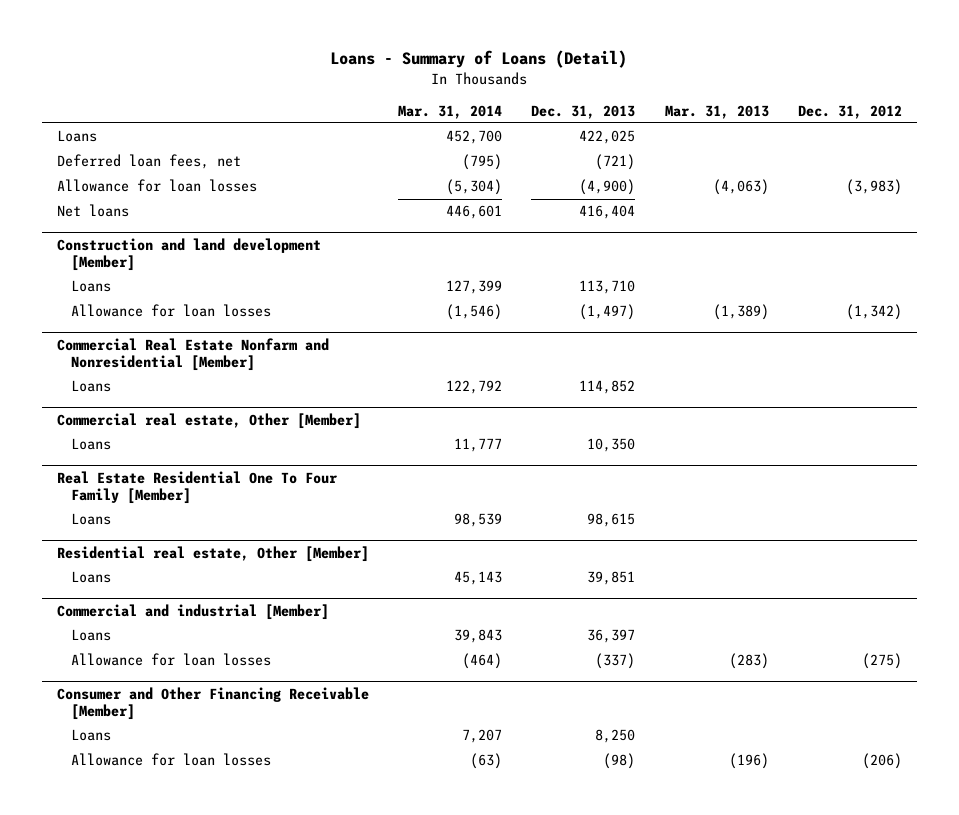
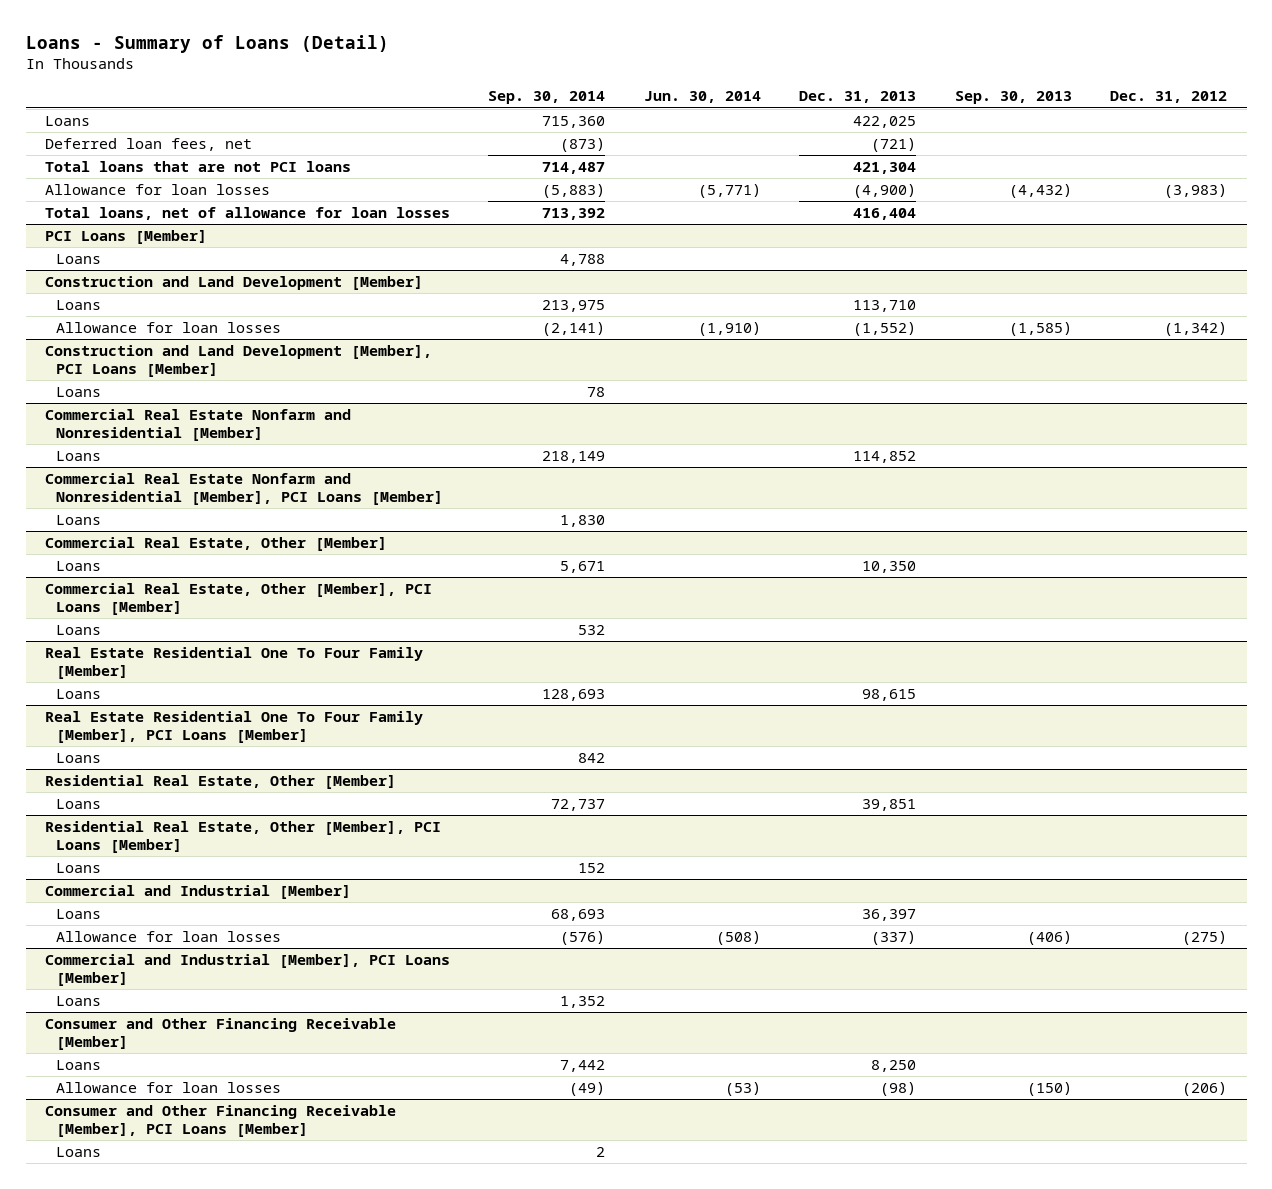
[398,104,503,119] Mar. 31, 2014 -> none
[664,104,769,119] Mar. 31, 2013 -> none
none -> [488,91,606,105] Sep. 30, 2014
none -> [643,91,761,104] Jun. 30, 2014
none -> [954,91,1072,105] Sep. 30, 2013
none -> [44,161,351,173] Total loans that are not PCI loans
[56,204,129,218] Net loans -> [44,207,450,221] Total loans, net of allowance for loan losses
none -> [44,230,207,245] PCI Loans [Member]
none -> [56,254,102,265] Loans
[56,237,321,272] Construction and land development [Member] -> [44,276,423,291] Construction and Land Development [Member]
[579,304,636,321] (1,497) -> [853,322,917,337] (1,552)
none -> [44,345,432,377] Construction and Land Development [Member], PCI Loans [Member]
none -> [56,387,102,398] Loans
none -> [44,473,444,505] Commercial Real Estate Nonfarm and Nonresidential [Member], PCI Loans [Member]
none -> [56,515,102,526] Loans
[56,412,361,429] Commercial real estate, Other [Member] -> [44,537,387,552] Commercial Real Estate, Other [Member]
none -> [44,583,432,615] Commercial Real Estate, Other [Member], PCI Loans [Member]
none -> [56,625,102,636] Loans
none -> [44,711,423,743] Real Estate Residential One To Four Family [Member], PCI Loans [Member]
none -> [56,753,102,764] Loans
[56,545,369,562] Residential real estate, Other [Member] -> [44,775,396,790] Residential Real Estate, Other [Member]
none -> [44,821,441,853] Residential Real Estate, Other [Member], PCI Loans [Member]
none -> [56,863,102,874] Loans
[56,603,329,620] Commercial and industrial [Member] -> [44,885,351,900] Commercial and Industrial [Member]
none -> [44,954,450,986] Commercial and Industrial [Member], PCI Loans [Member]
none -> [56,996,102,1007] Loans
none -> [44,1105,396,1137] Consumer and Other Financing Receivable [Member], PCI Loans [Member]
none -> [56,1147,102,1158] Loans

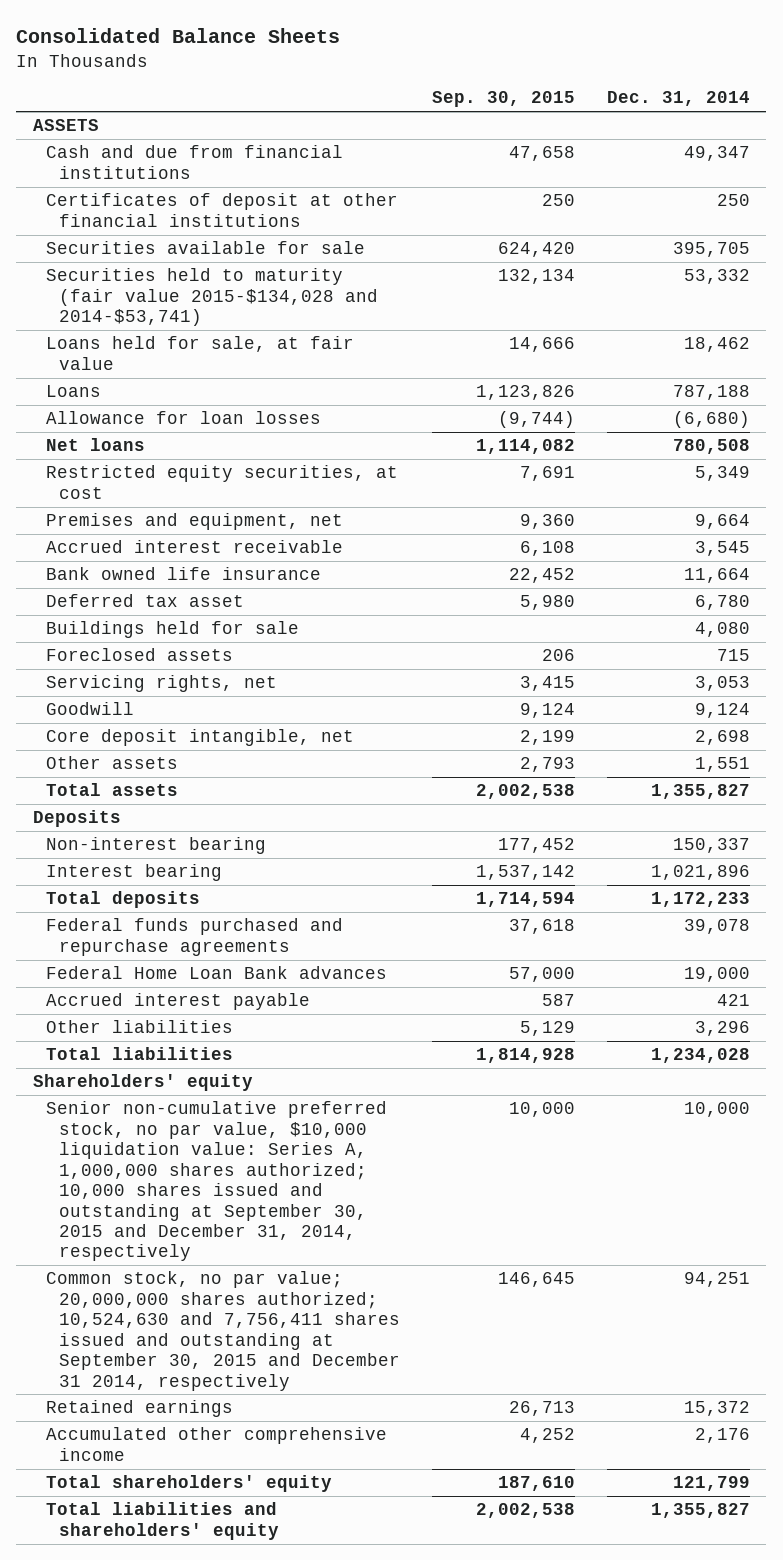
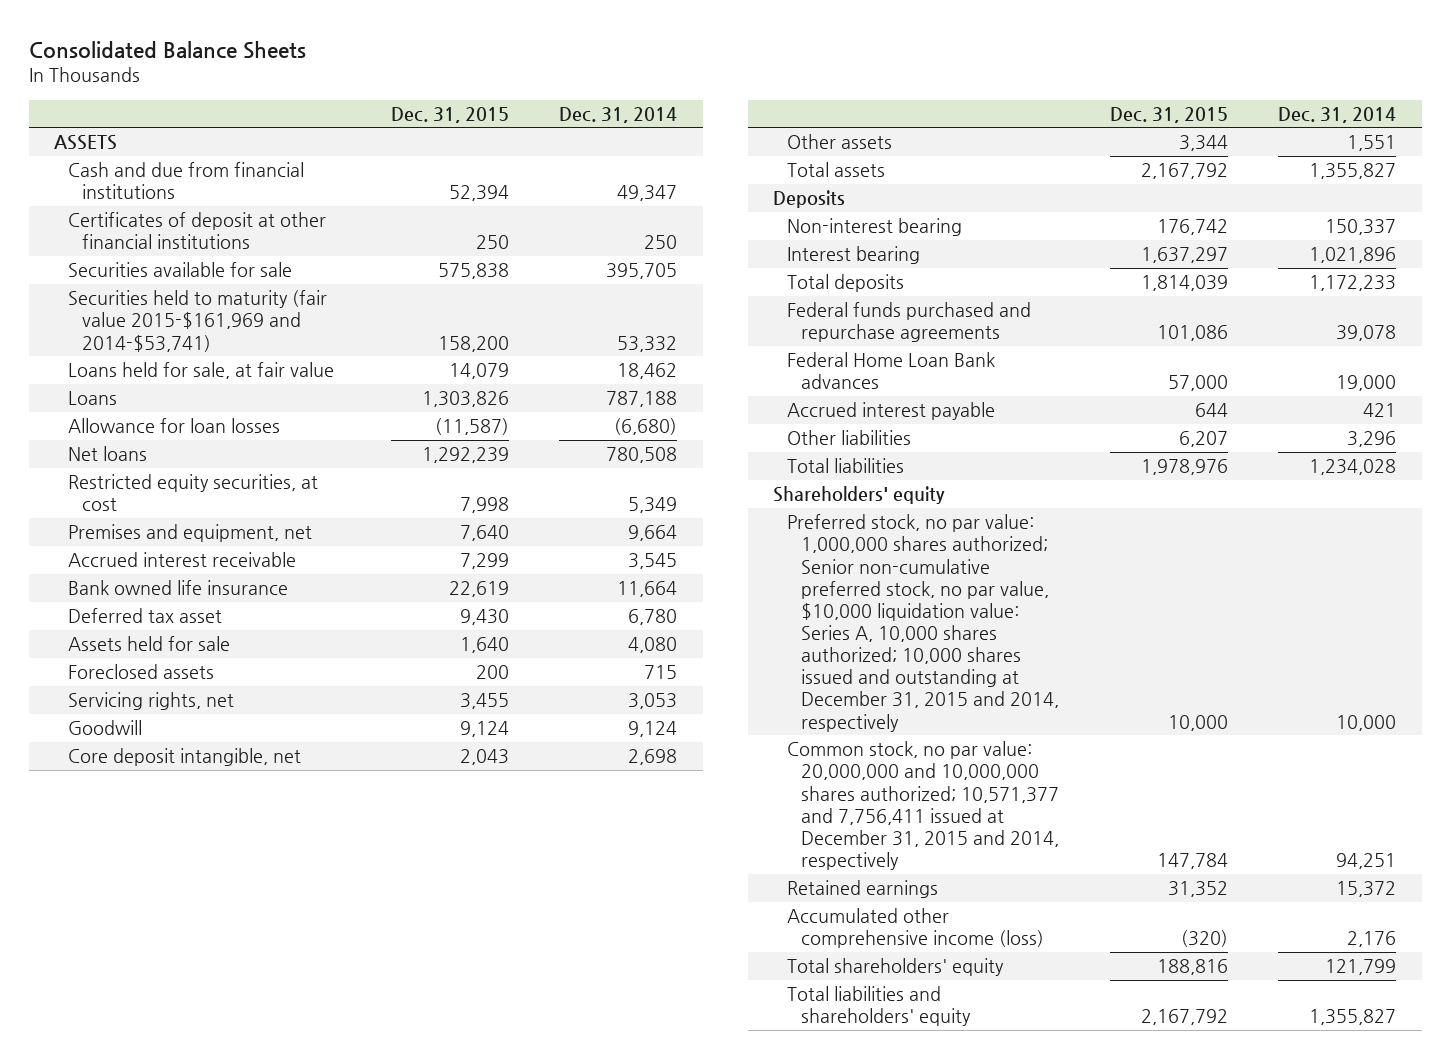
[432,91,576,108] Sep. 30, 2015 -> none
none -> [390,106,509,123] Dec. 31, 2015
[45,268,378,327] Securities held to maturity (fair value 2015-$134,028 and 2014-$53,741) -> [68,290,328,352] Securities held to maturity (fair value 2015-$161,969 and 2014-$53,741)
[45,621,299,639] Buildings held for sale -> [68,636,231,652] Assets held for sale
[45,1101,387,1262] Senior non-cumulative preferred stock, no par value, $10,000 liquidation value: Series A, 1,000,000 shares authorized; 10,000 shares issued and outstanding at September 30, 2015 and December 31, 2014, respectively -> [787,514,1060,732] Preferred stock, no par value: 1,000,000 shares authorized; Senior non-cumulative preferred stock, no par value, $10,000 liquidation value: Series A, 10,000 shares authorized; 10,000 shares issued and outstanding at December 31, 2015 and 2014, respectively
[45,1271,400,1391] Common stock, no par value; 20,000,000 shares authorized; 10,524,630 and 7,756,411 shares issued and outstanding at September 30, 2015 and December 31 2014, respectively -> [787,741,1060,871] Common stock, no par value: 20,000,000 and 10,000,000 shares authorized; 10,571,377 and 7,756,411 issued at December 31, 2015 and 2014, respectively
[45,1427,387,1461] Accumulated other comprehensive income -> [787,908,1045,949] Accumulated other comprehensive income (loss)

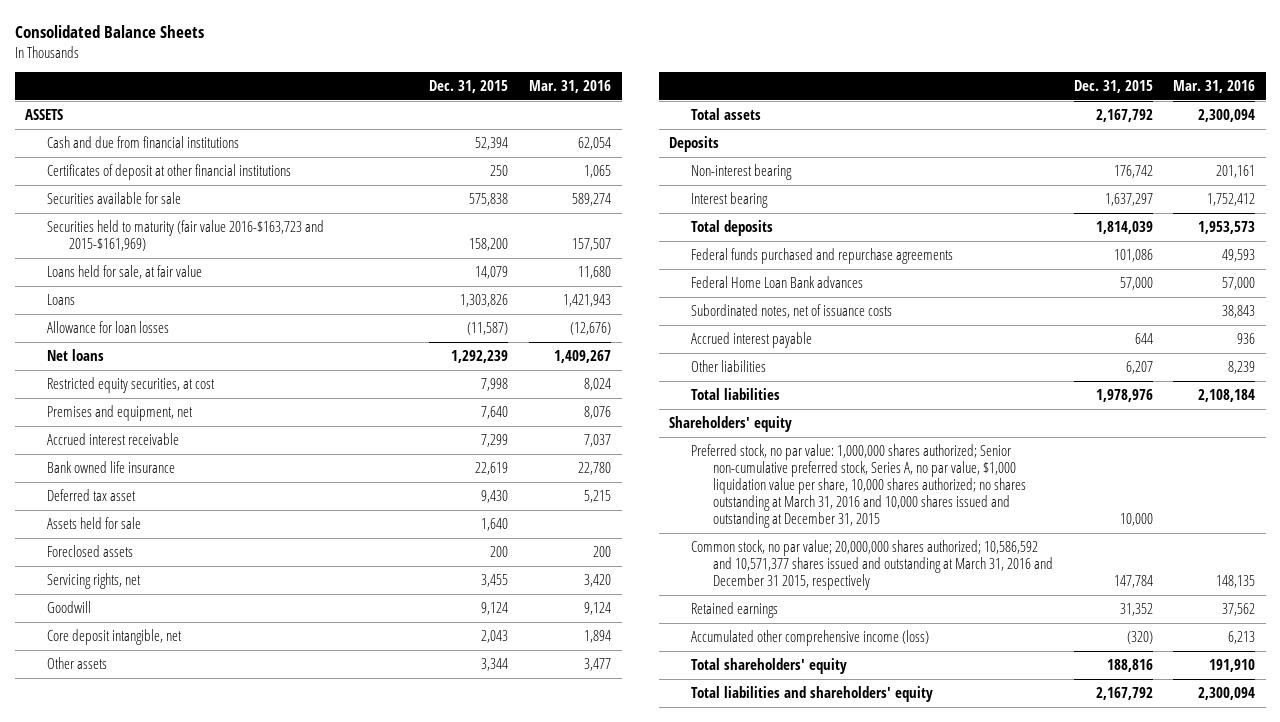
[559,106,678,123] Dec. 31, 2014 -> none
none -> [529,80,612,94] Mar. 31, 2016
[68,290,328,352] Securities held to maturity (fair value 2015-$161,969 and 2014-$53,741) -> [46,220,324,252] Securities held to maturity (fair value 2016-$163,723 and 2015-$161,969)
none -> [690,304,892,319] Subordinated notes, net of issuance costs
[787,514,1060,732] Preferred stock, no par value: 1,000,000 shares authorized; Senior non-cumulative preferred stock, no par value, $10,000 liquidation value: Series A, 10,000 shares authorized; 10,000 shares issued and outstanding at December 31, 2015 and 2014, respectively -> [690,444,1026,529] Preferred stock, no par value: 1,000,000 shares authorized; Senior non-cumulative preferred stock, Series A, no par value, $1,000 liquidation value per share, 10,000 shares authorized; no shares outstanding at March 31, 2016 and 10,000 shares issued and outstanding at December 31, 2015
[787,741,1060,871] Common stock, no par value: 20,000,000 and 10,000,000 shares authorized; 10,571,377 and 7,756,411 issued at December 31, 2015 and 2014, respectively -> [690,540,1053,591] Common stock, no par value; 20,000,000 shares authorized; 10,586,592 and 10,571,377 shares issued and outstanding at March 31, 2016 and December 31 2015, respectively

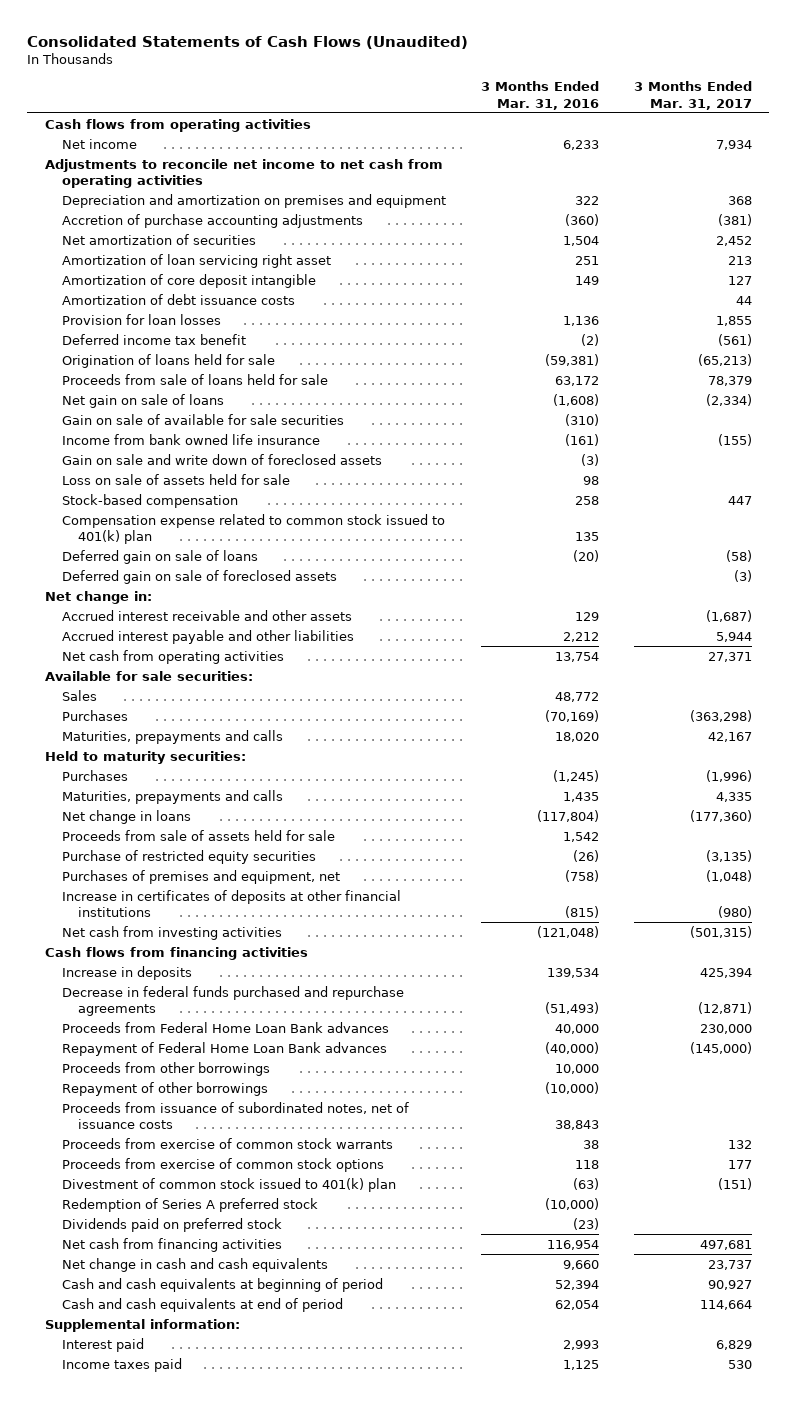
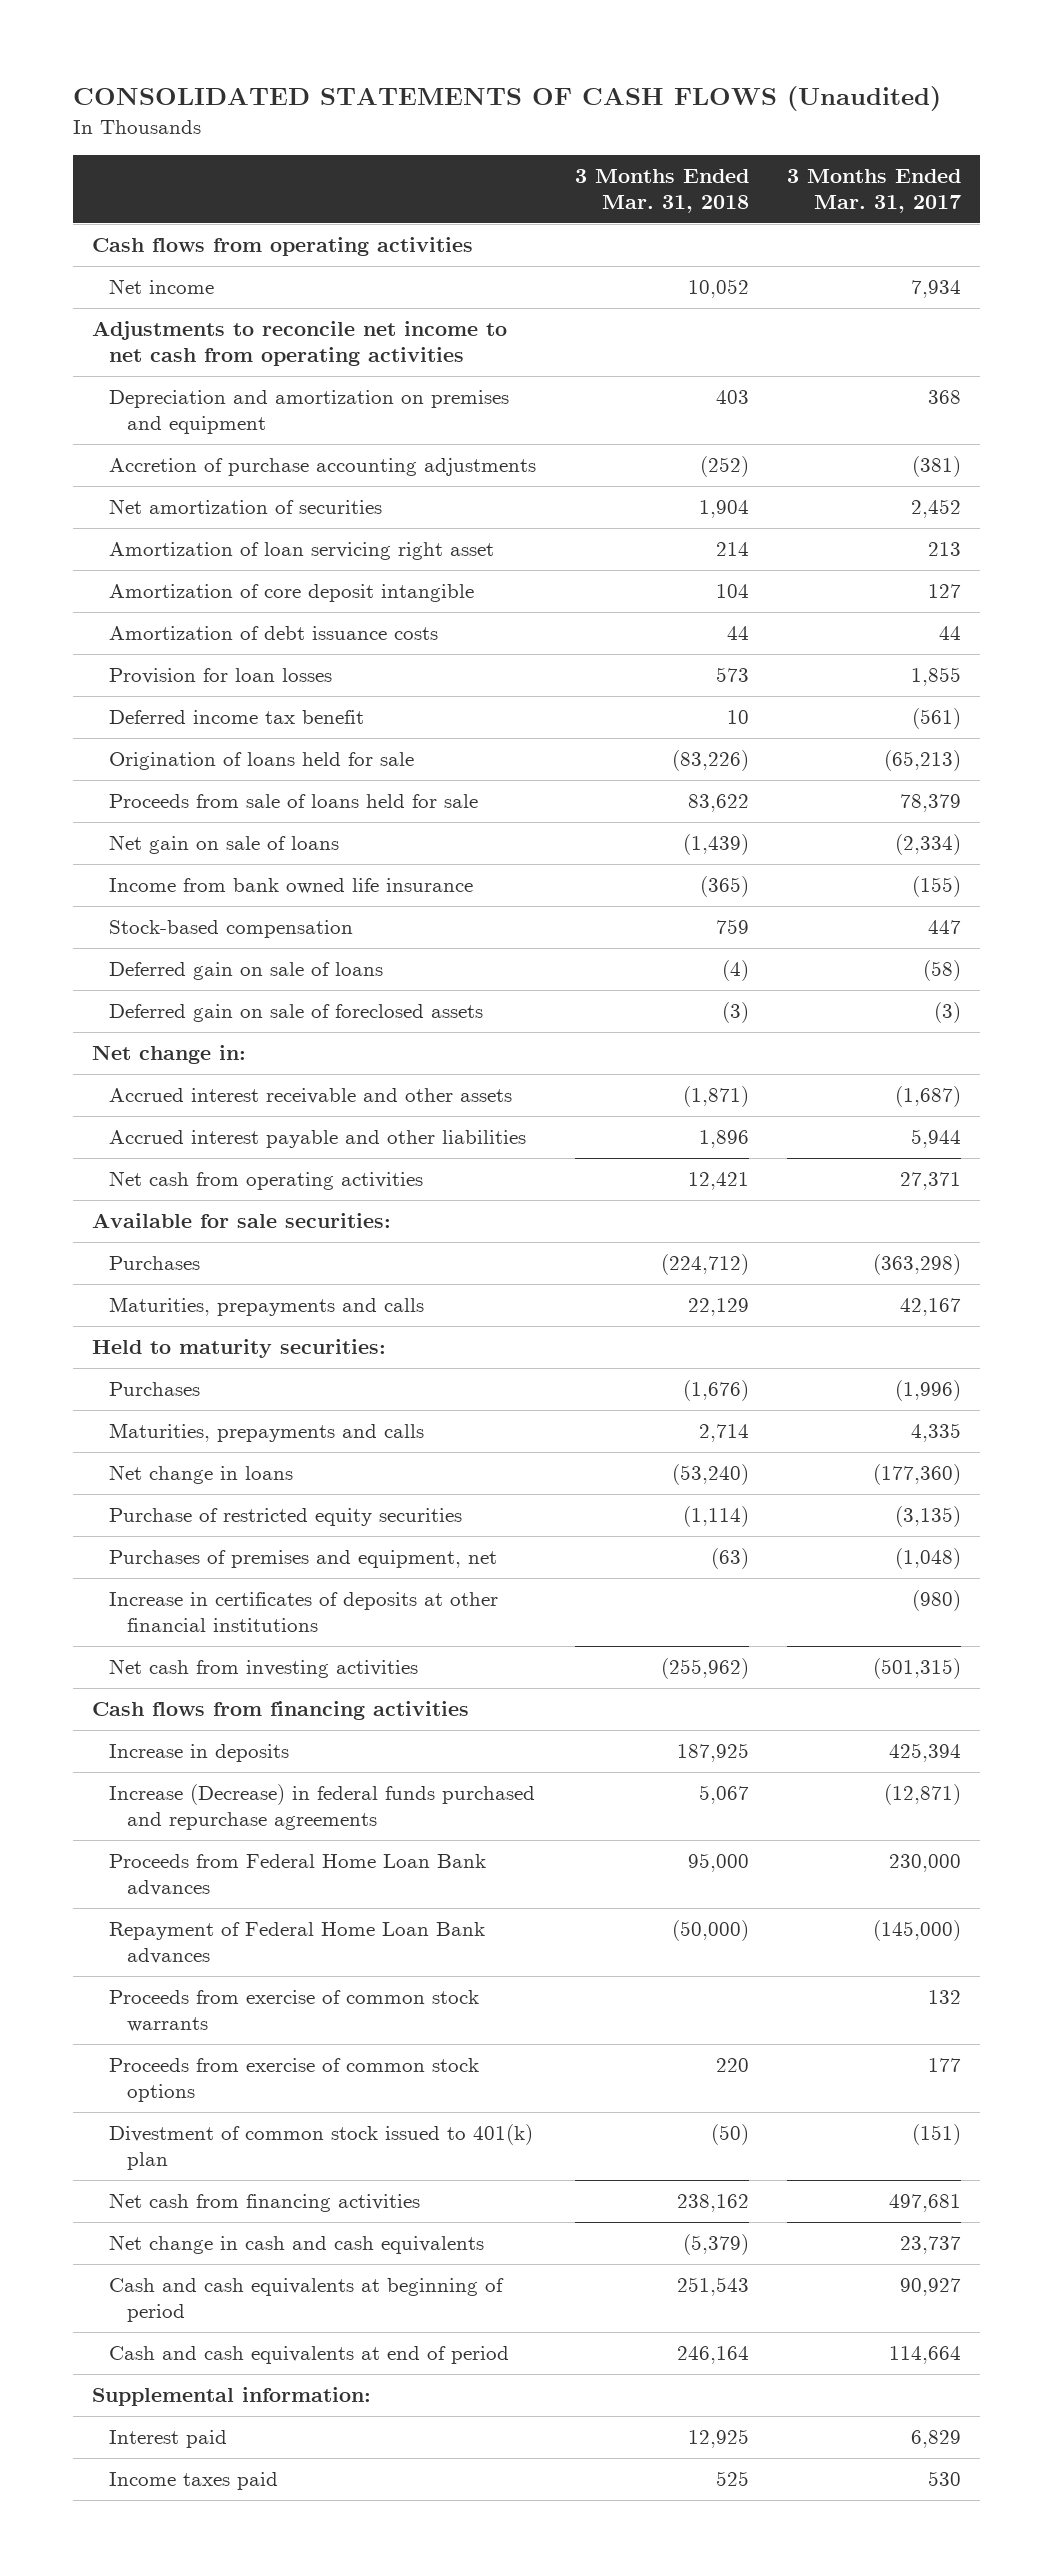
[27,36,469,50] Consolidated Statements of Cash Flows (Unaudited) -> [72,86,941,112] CONSOLIDATED STATEMENTS OF CASH FLOWS (Unaudited)
[480,81,599,110] 3 Months Ended Mar. 31, 2016 -> none
none -> [574,169,749,214] 3 Months Ended Mar. 31, 2018
[61,413,344,425] Gain on sale of available for sale securities -> none
[61,453,382,465] Gain on sale and write down of foreclosed assets -> none
[61,473,290,485] Loss on sale of assets held for sale -> none
[61,513,445,544] Compensation expense related to common stock issued to 401(k) plan -> none
[61,689,97,701] Sales -> none
[61,829,335,841] Proceeds from sale of assets held for sale -> none
[61,985,404,1016] Decrease in federal funds purchased and repurchase agreements -> [109,1784,536,1831] Increase (Decrease) in federal funds purchased and repurchase agreements
[61,1061,270,1076] Proceeds from other borrowings -> none
[61,1081,268,1096] Repayment of other borrowings -> none
[61,1101,409,1129] Proceeds from issuance of subordinated notes, net of issuance costs -> none
[61,1197,318,1212] Redemption of Series A preferred stock -> none
[61,1217,282,1232] Dividends paid on preferred stock -> none

